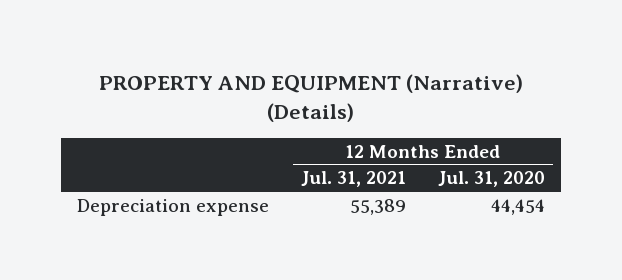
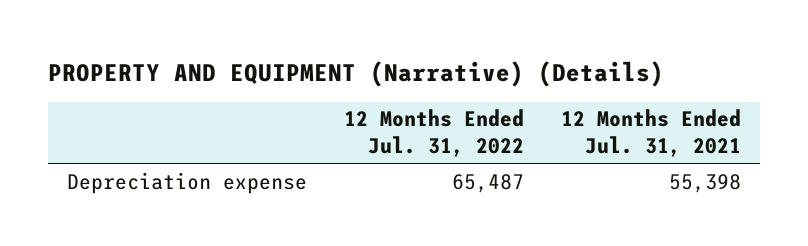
[438,171,546,188] Jul. 31, 2020 -> none
none -> [344,109,525,158] 12 Months Ended Jul. 31, 2022
[349,198,406,215] 55,389 -> [669,173,742,193] 55,398

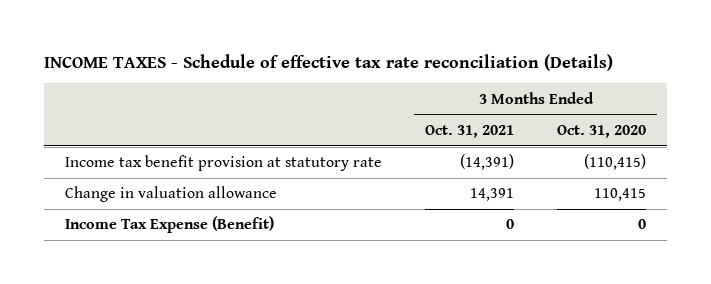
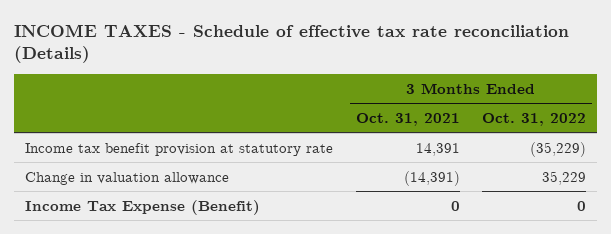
[556,124,646,138] Oct. 31, 2020 -> none
none -> [482,112,587,126] Oct. 31, 2022
[460,154,515,171] (14,391) -> [415,142,460,156] 14,391
[470,188,515,202] 14,391 -> [403,170,460,186] (14,391)

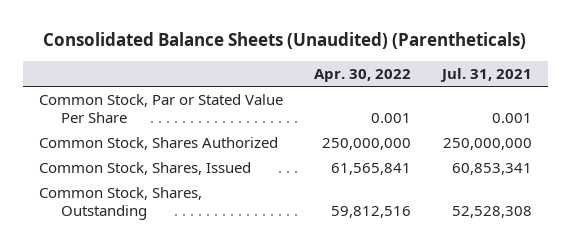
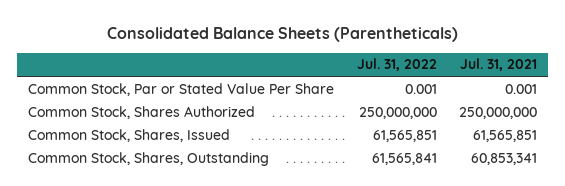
[43,32,527,50] Consolidated Balance Sheets (Unaudited) (Parentheticals) -> [106,26,458,42] Consolidated Balance Sheets (Parentheticals)
[313,68,411,82] Apr. 30, 2022 -> none
none -> [356,58,437,72] Jul. 31, 2022
[452,162,533,175] 60,853,341 -> [472,129,537,142] 61,565,851
[452,205,533,218] 52,528,308 -> [470,152,537,165] 60,853,341

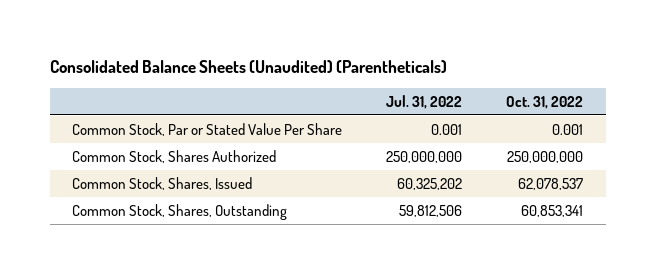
[106,26,458,42] Consolidated Balance Sheets (Parentheticals) -> [49,59,447,73] Consolidated Balance Sheets (Unaudited) (Parentheticals)
[459,58,537,72] Jul. 31, 2021 -> none
none -> [506,95,584,109] Oct. 31, 2022
[372,129,437,142] 61,565,851 -> [397,178,463,191] 60,325,202
[371,152,437,165] 61,565,841 -> [399,205,463,218] 59,812,506

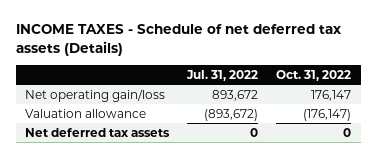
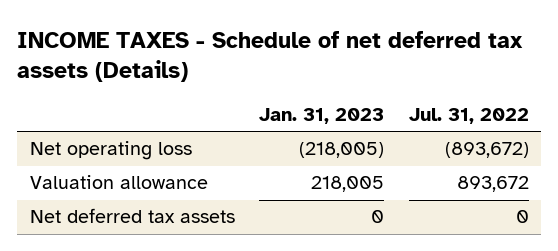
[276,69,352,81] Oct. 31, 2022 -> none
none -> [259,107,385,124] Jan. 31, 2023
[25,88,166,102] Net operating gain/loss -> [29,141,192,161] Net operating loss
[212,89,259,101] 893,672 -> [444,142,529,159] (893,672)
[204,108,259,121] (893,672) -> [456,176,529,193] 893,672

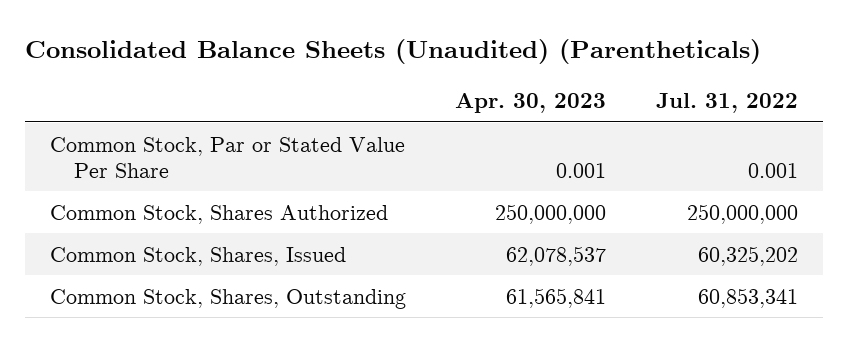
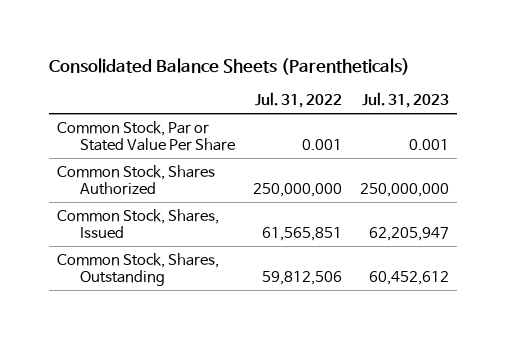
[24,39,761,65] Consolidated Balance Sheets (Unaudited) (Parentheticals) -> [48,57,410,75] Consolidated Balance Sheets (Parentheticals)
[455,92,607,113] Apr. 30, 2023 -> none
none -> [361,92,449,109] Jul. 31, 2023
[698,245,799,266] 60,325,202 -> [261,227,342,242] 61,565,851
[698,287,799,308] 60,853,341 -> [261,271,342,286] 59,812,506

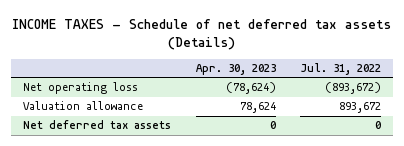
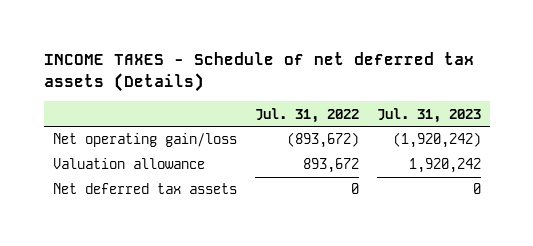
[195,63,276,75] Apr. 30, 2023 -> none
none -> [376,107,481,123] Jul. 31, 2023
[23,82,139,95] Net operating loss -> [52,133,237,148] Net operating gain/loss

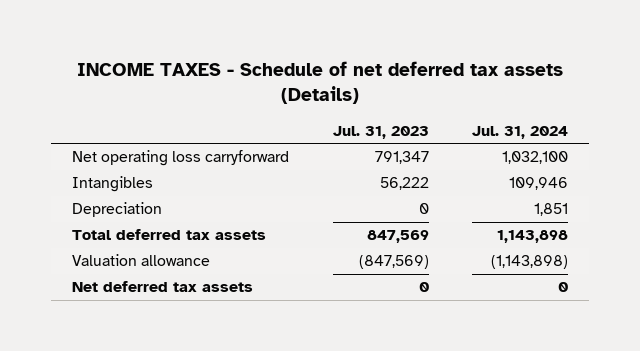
[254,107,359,123] Jul. 31, 2022 -> none
none -> [471,125,568,139] Jul. 31, 2024
[52,133,237,148] Net operating gain/loss -> [72,150,290,167] Net operating loss carryforward
[392,132,481,149] (1,920,242) -> [374,151,429,165] 791,347
none -> [72,176,154,193] Intangibles
none -> [72,202,163,218] Depreciation
none -> [72,229,267,241] Total deferred tax assets
[408,158,481,174] 1,920,242 -> [358,255,429,270] (847,569)

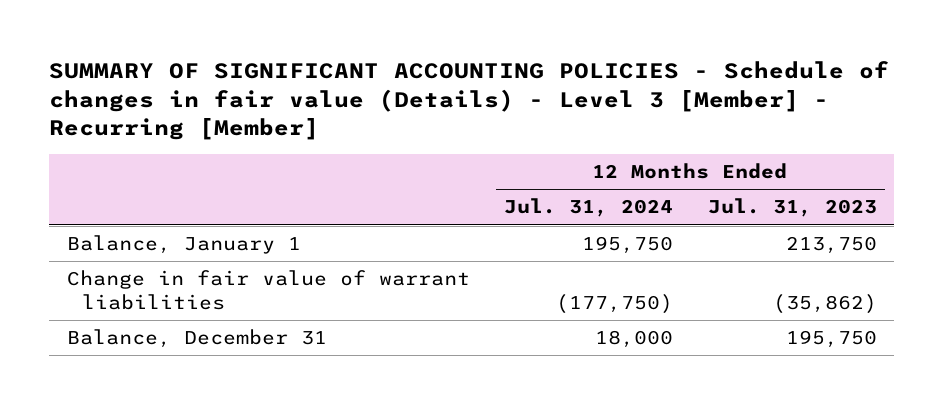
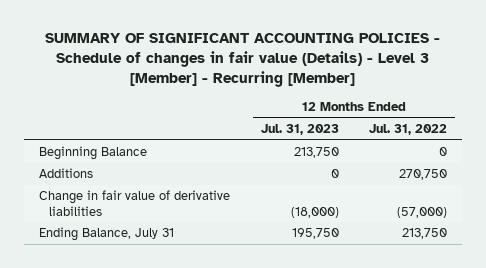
[504,198,674,218] Jul. 31, 2024 -> none
none -> [369,123,448,135] Jul. 31, 2022
[66,235,301,255] Balance, January 1 -> [39,146,148,161] Beginning Balance
none -> [39,168,94,179] Additions
[66,270,470,310] Change in fair value of warrant liabilities -> [39,190,231,216] Change in fair value of derivative liabilities
[772,293,877,314] (35,862) -> [290,206,339,218] (18,000)
[66,329,327,349] Balance, December 31 -> [39,227,175,242] Ending Balance, July 31

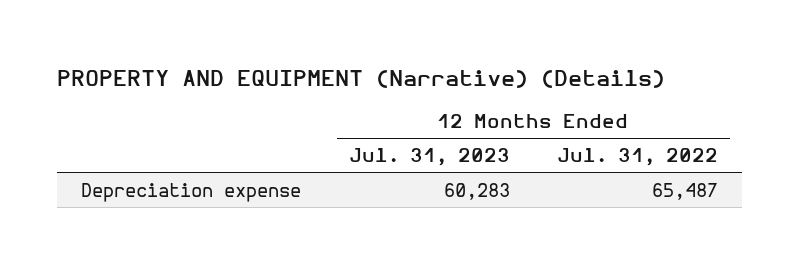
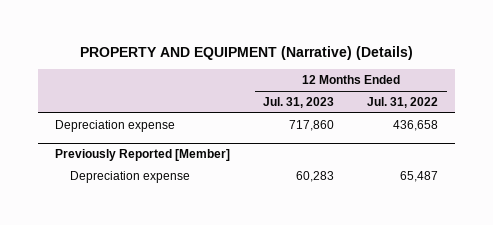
none -> [54,120,175,133] Depreciation expense
none -> [54,149,230,162] Previously Reported [Member]

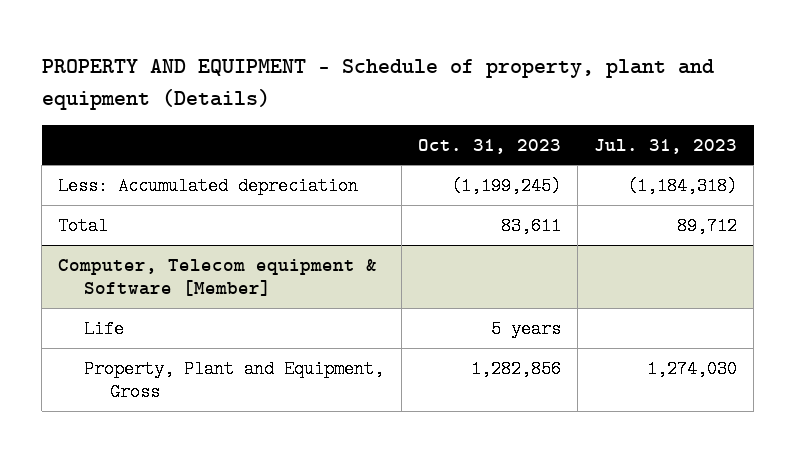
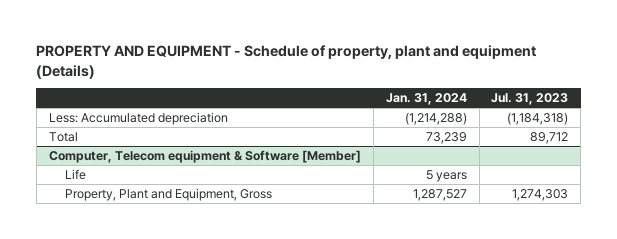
[417,138,561,154] Oct. 31, 2023 -> none
none -> [385,93,467,106] Jan. 31, 2024
[647,359,738,378] 1,274,030 -> [512,188,569,201] 1,274,303

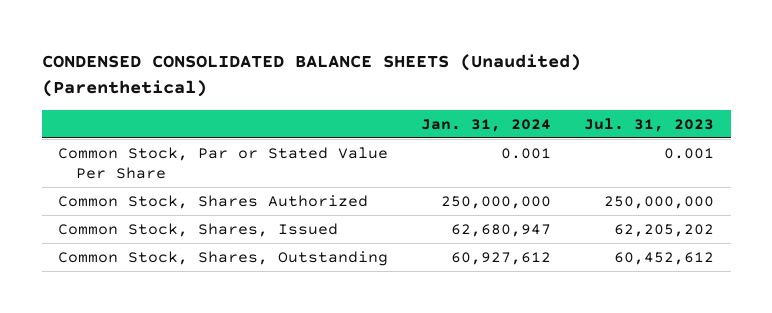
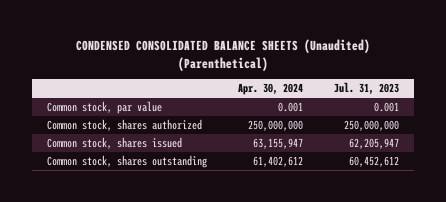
[421,118,552,132] Jan. 31, 2024 -> none
none -> [237,83,303,96] Apr. 30, 2024
[58,146,389,179] Common Stock, Par or Stated Value Per Share -> [47,101,163,115] Common stock, par value
[58,194,369,209] Common Stock, Shares Authorized -> [47,119,203,132] Common stock, shares authorized
[58,222,339,237] Common Stock, Shares, Issued -> [47,137,183,150] Common stock, shares issued
[614,223,715,237] 62,205,202 -> [348,138,399,150] 62,205,947
[58,250,389,266] Common Stock, Shares, Outstanding -> [47,155,208,169] Common stock, shares outstanding

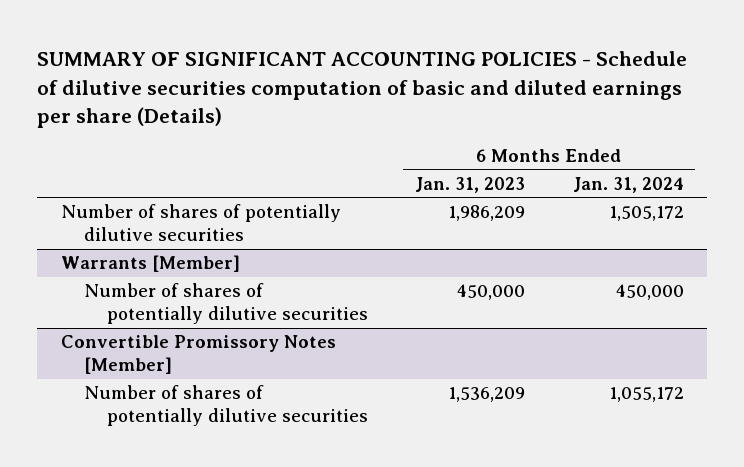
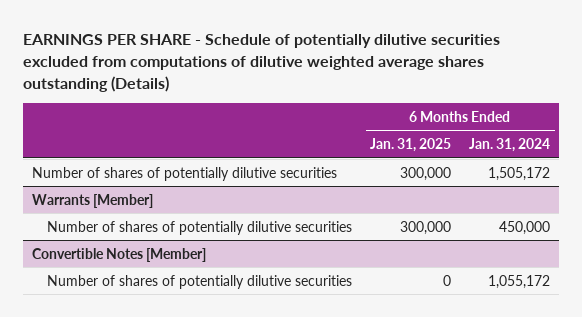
[37,50,688,129] SUMMARY OF SIGNIFICANT ACCOUNTING POLICIES - Schedule of dilutive securities computation of basic and diluted earnings per share (Details) -> [23,34,501,92] EARNINGS PER SHARE - Schedule of potentially dilutive securities excluded from computations of dilutive weighted average shares outstanding (Details)
[415,176,526,193] Jan. 31, 2023 -> none
none -> [370,138,452,153] Jan. 31, 2025
[60,335,336,375] Convertible Promissory Notes [Member] -> [32,247,207,262] Convertible Notes [Member]

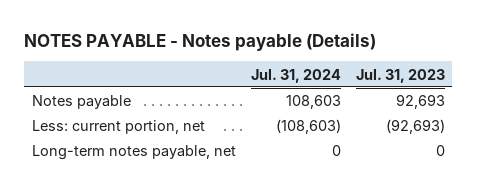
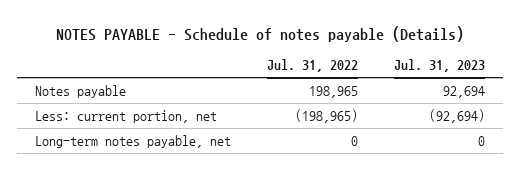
[24,32,377,51] NOTES PAYABLE - Notes payable (Details) -> [55,25,464,42] NOTES PAYABLE - Schedule of notes payable (Details)
[250,68,341,83] Jul. 31, 2024 -> none
none -> [266,59,358,73] Jul. 31, 2022
[395,94,445,110] 92,693 -> [442,85,485,98] 92,694
[385,119,445,135] (92,693) -> [428,108,485,123] (92,694)

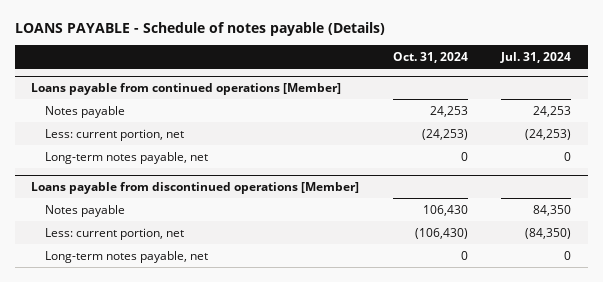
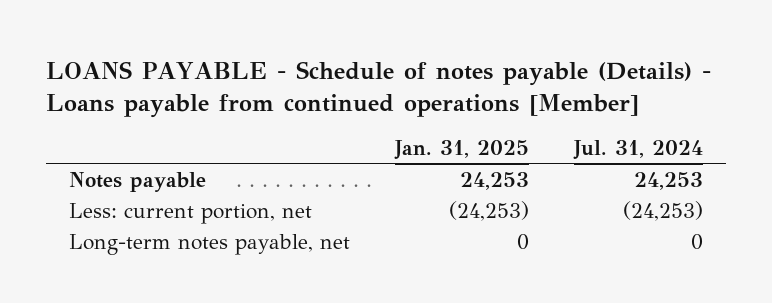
[14,22,385,37] LOANS PAYABLE - Schedule of notes payable (Details) -> [46,60,712,119] LOANS PAYABLE - Schedule of notes payable (Details) - Loans payable from continued operations [Member]
[392,51,468,63] Oct. 31, 2024 -> none
none -> [394,140,530,161] Jan. 31, 2025
[31,82,342,95] Loans payable from continued operations [Member] -> none
[31,181,360,194] Loans payable from discontinued operations [Member] -> none
[44,204,125,217] Notes payable -> none
[44,227,184,240] Less: current portion, net -> none
[44,250,208,263] Long-term notes payable, net -> none

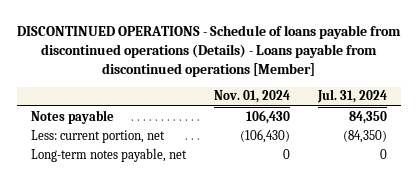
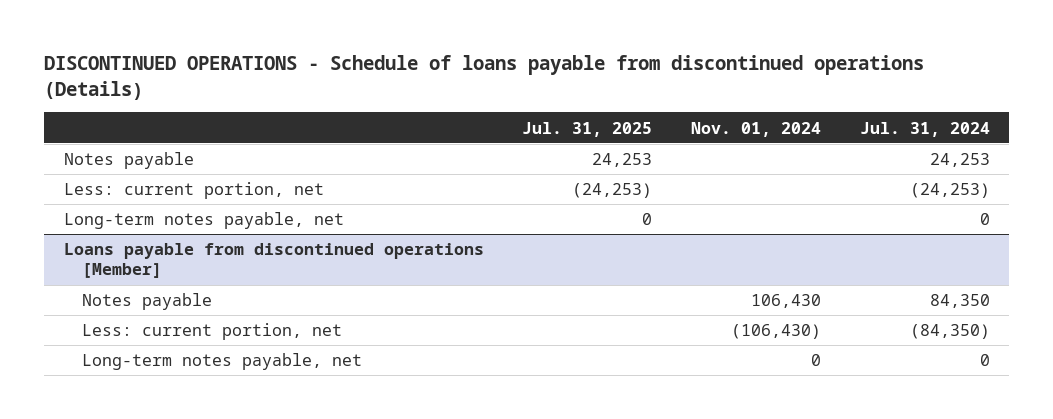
[16,24,401,78] DISCONTINUED OPERATIONS - Schedule of loans payable from discontinued operations (Details) - Loans payable from discontinued operations [Member] -> [44,54,925,100] DISCONTINUED OPERATIONS - Schedule of loans payable from discontinued operations (Details)
none -> [522,121,653,137] Jul. 31, 2025
none -> [63,152,194,170] Notes payable
none -> [63,182,324,200] Less: current portion, net
none -> [63,212,344,230] Long-term notes payable, net
none -> [63,243,484,279] Loans payable from discontinued operations [Member]

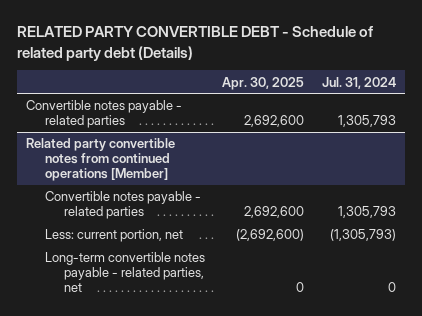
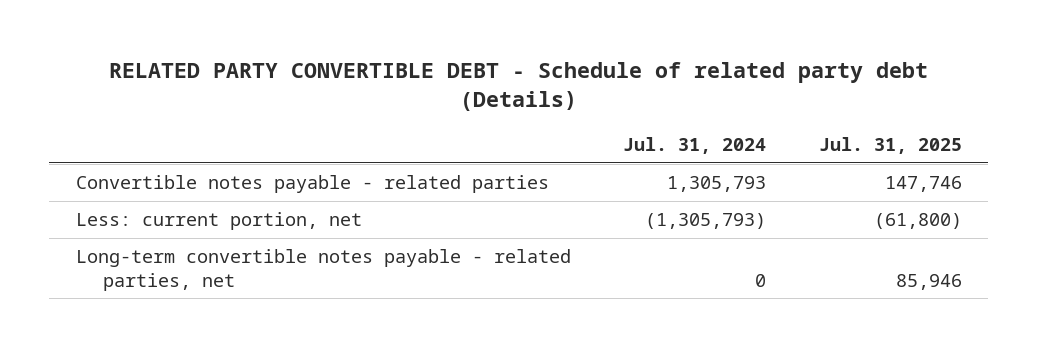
[222,76,305,90] Apr. 30, 2025 -> none
none -> [818,136,962,154] Jul. 31, 2025
[26,138,176,182] Related party convertible notes from continued operations [Member] -> none
[44,191,201,220] Convertible notes payable - related parties -> none

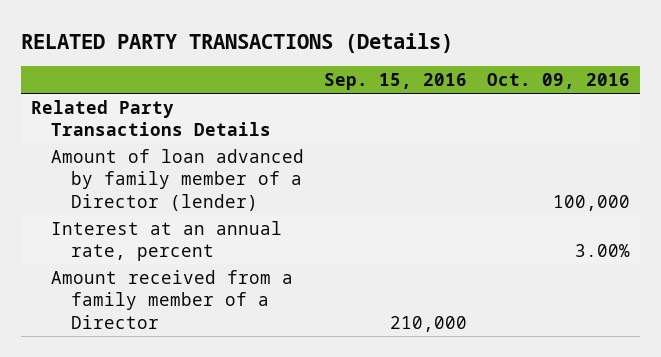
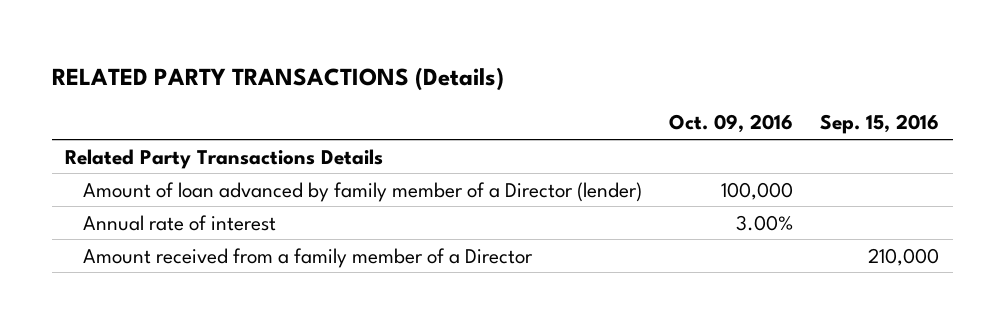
[50,220,282,262] Interest at an annual rate, percent -> none
none -> [83,214,277,231] Annual rate of interest

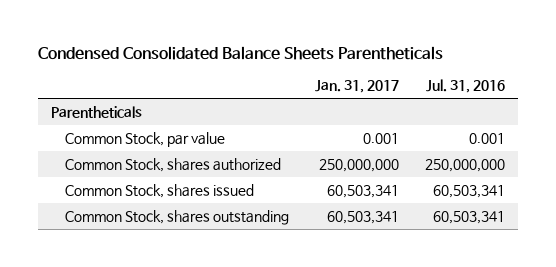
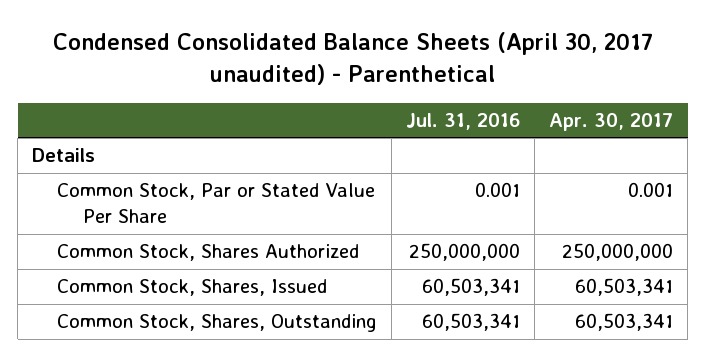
[37,45,443,60] Condensed Consolidated Balance Sheets Parentheticals -> [52,32,653,86] Condensed Consolidated Balance Sheets (April 30, 2017 unaudited) - Parenthetical
[315,79,400,93] Jan. 31, 2017 -> none
none -> [549,113,674,132] Apr. 30, 2017
[50,105,142,118] Parentheticals -> none
none -> [32,148,96,163] Details
[65,131,226,147] Common Stock, par value -> [57,183,376,224] Common Stock, Par or Stated Value Per Share
[65,157,282,172] Common Stock, shares authorized -> [57,244,360,262] Common Stock, Shares Authorized
[65,183,255,198] Common Stock, shares issued -> [57,279,328,297] Common Stock, Shares, Issued
[65,209,290,225] Common Stock, shares outstanding -> [57,314,378,333] Common Stock, Shares, Outstanding

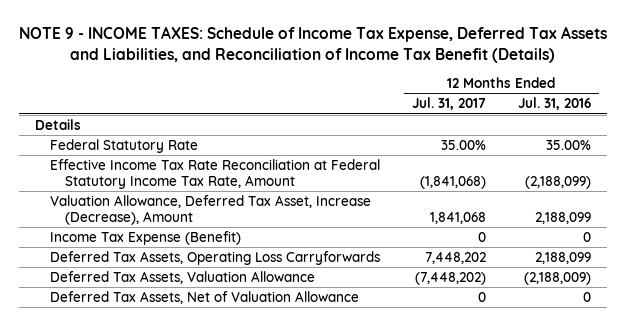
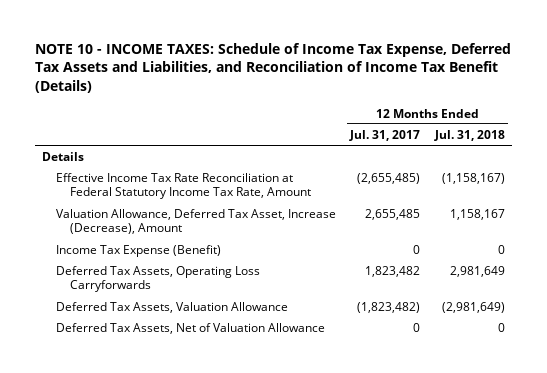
[18,26,607,64] NOTE 9 - INCOME TAXES: Schedule of Income Tax Expense, Deferred Tax Assets and Liabilities, and Reconciliation of Income Tax Benefit (Details) -> [35,42,512,93] NOTE 10 - INCOME TAXES: Schedule of Income Tax Expense, Deferred Tax Assets and Liabilities, and Reconciliation of Income Tax Benefit (Details)
[518,97,592,111] Jul. 31, 2016 -> none
none -> [433,129,505,141] Jul. 31, 2018
[49,138,198,153] Federal Statutory Rate -> none
[419,175,486,189] (1,841,068) -> [357,172,421,184] (2,655,485)
[429,211,486,224] 1,841,068 -> [365,208,421,220] 2,655,485
[424,251,486,264] 7,448,202 -> [365,265,421,277] 1,823,482
[414,271,486,285] (7,448,202) -> [357,301,421,313] (1,823,482)

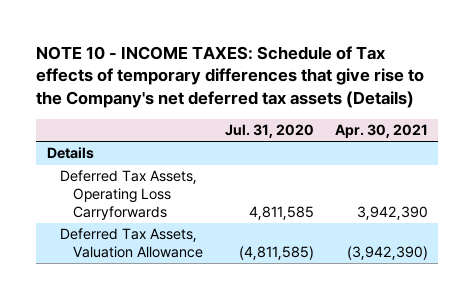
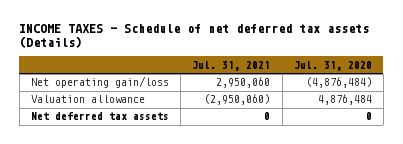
[36,45,425,109] NOTE 10 - INCOME TAXES: Schedule of Tax effects of temporary differences that give rise to the Company's net deferred tax assets (Details) -> [19,24,370,49] INCOME TAXES - Schedule of net deferred tax assets (Details)
[334,124,428,139] Apr. 30, 2021 -> none
none -> [192,60,271,71] Jul. 31, 2021
[46,147,94,160] Details -> none
[60,170,198,220] Deferred Tax Assets, Operating Loss Carryforwards -> [31,76,170,89] Net operating gain/loss
[248,205,314,220] 4,811,585 -> [305,77,372,89] (4,876,484)
[60,228,204,259] Deferred Tax Assets, Valuation Allowance -> [31,95,146,104] Valuation allowance
[238,246,314,261] (4,811,585) -> [317,94,372,106] 4,876,484
none -> [31,112,170,121] Net deferred tax assets

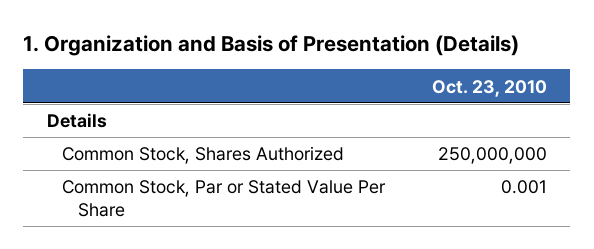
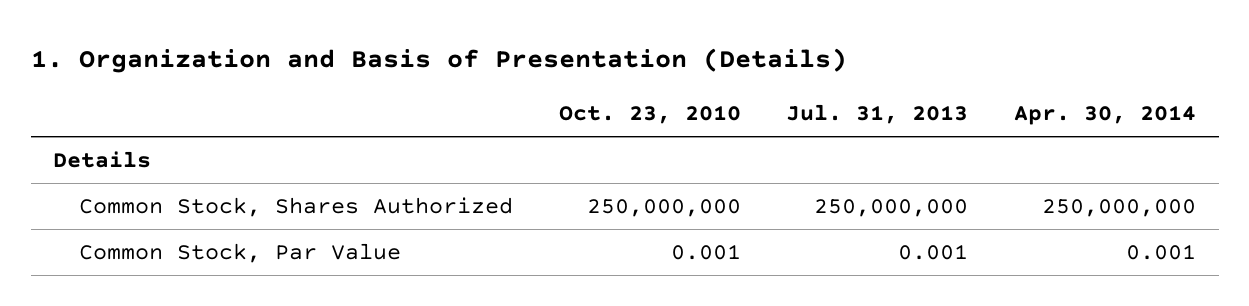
none -> [786,104,969,125] Jul. 31, 2013
none -> [1013,105,1196,126] Apr. 30, 2014
[62,180,387,217] Common Stock, Par or Stated Value Per Share -> [79,242,402,263] Common Stock, Par Value

